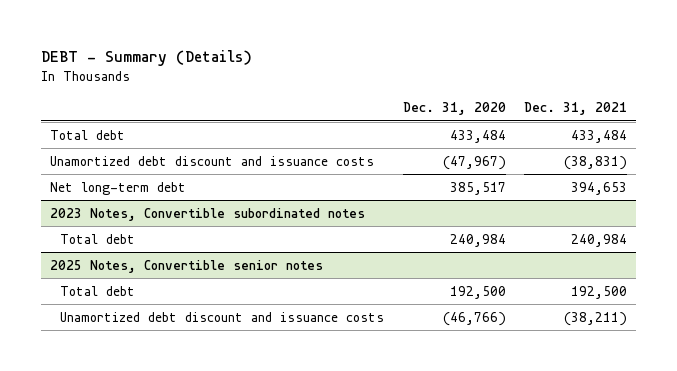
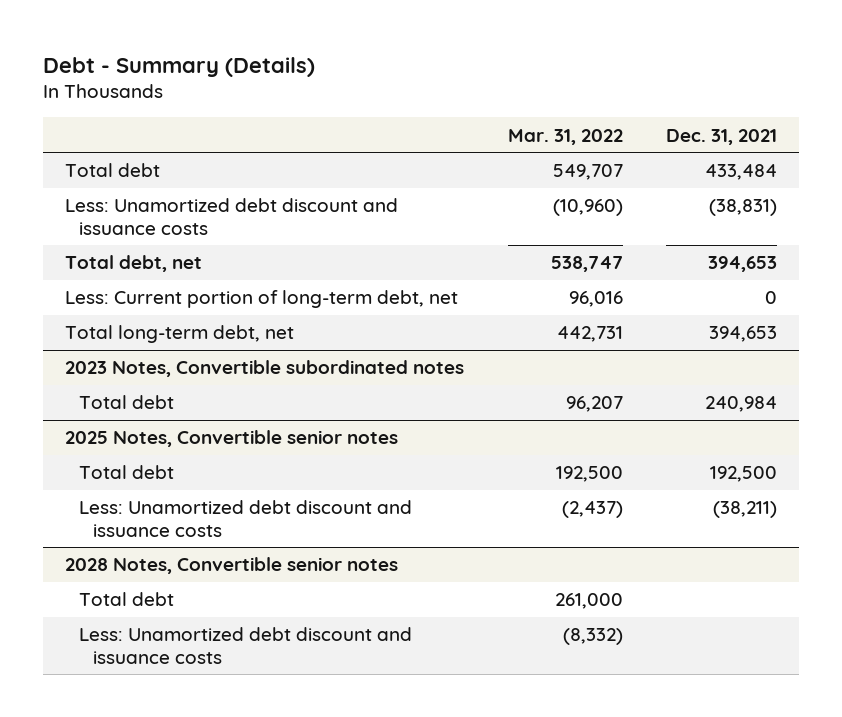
[41,50,253,67] DEBT - Summary (Details) -> [43,56,316,77] Debt - Summary (Details)
[402,102,506,116] Dec. 31, 2020 -> none
none -> [507,128,623,145] Mar. 31, 2022
[50,155,375,166] Unamortized debt discount and issuance costs -> [65,198,399,235] Less: Unamortized debt discount and issuance costs
none -> [65,255,203,273] Total debt, net
none -> [65,290,459,309] Less: Current portion of long-term debt, net
[50,181,187,195] Net long-term debt -> [65,325,295,344] Total long-term debt, net
[60,311,385,322] Unamortized debt discount and issuance costs -> [79,500,413,537] Less: Unamortized debt discount and issuance costs
none -> [65,557,399,575] 2028 Notes, Convertible senior notes
none -> [79,592,175,607] Total debt
none -> [79,627,413,664] Less: Unamortized debt discount and issuance costs

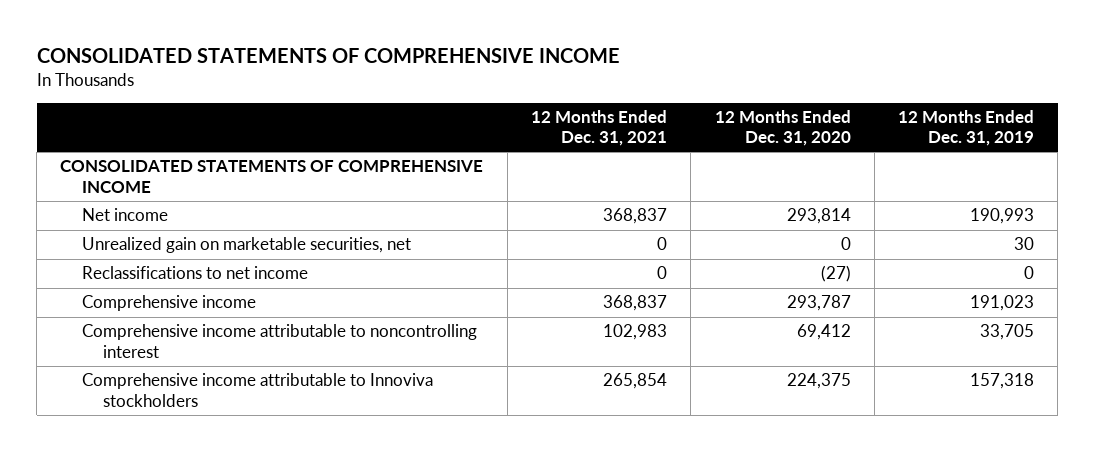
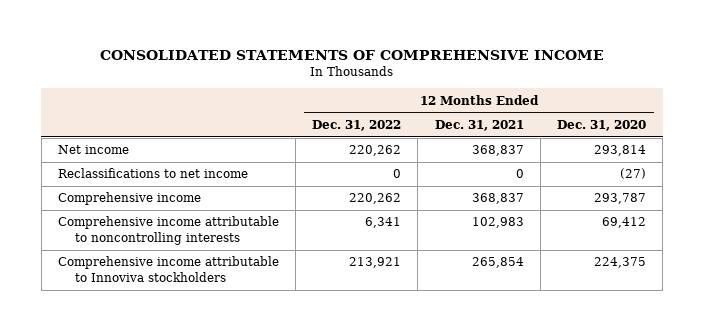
[898,109,1035,147] 12 Months Ended Dec. 31, 2019 -> none
none -> [312,119,402,131] Dec. 31, 2022
[60,160,484,193] CONSOLIDATED STATEMENTS OF COMPREHENSIVE INCOME -> none
[81,237,411,254] Unrealized gain on marketable securities, net -> none
[81,324,477,358] Comprehensive income attributable to noncontrolling interest -> [57,216,279,246] Comprehensive income attributable to noncontrolling interests

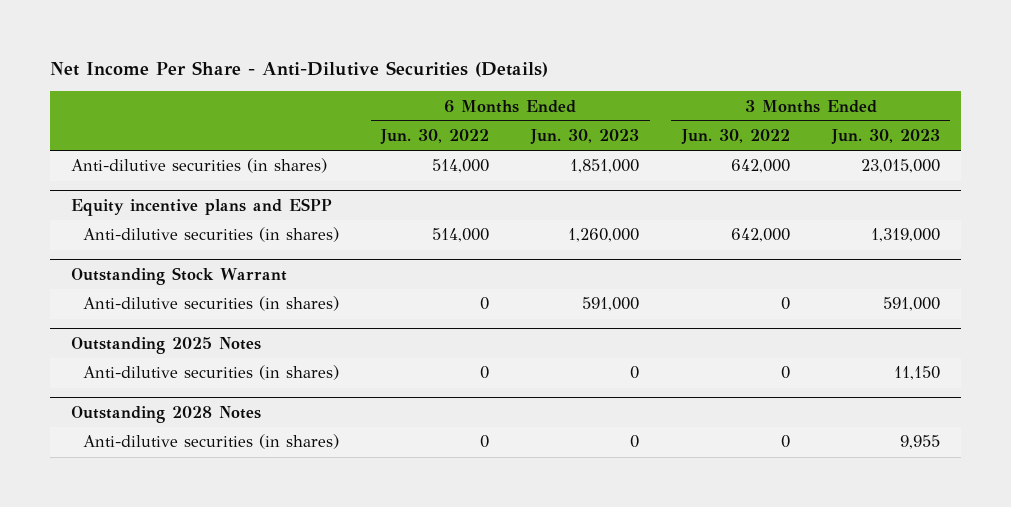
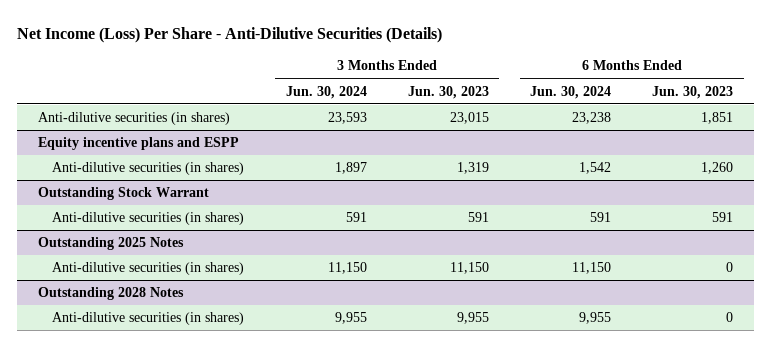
[49,60,548,77] Net Income Per Share - Anti-Dilutive Securities (Details) -> [17,26,443,43] Net Income (Loss) Per Share - Anti-Dilutive Securities (Details)
[380,129,490,145] Jun. 30, 2022 -> none
[680,129,790,145] Jun. 30, 2022 -> none
none -> [285,85,367,99] Jun. 30, 2024
none -> [530,85,612,99] Jun. 30, 2024
[570,159,640,174] 1,851,000 -> [701,112,734,125] 1,851
[860,159,940,174] 23,015,000 -> [449,112,489,125] 23,015
[568,228,640,243] 1,260,000 -> [701,162,734,175] 1,260
[870,228,940,243] 1,319,000 -> [456,162,489,175] 1,319
[582,297,640,312] 591,000 -> [712,212,734,223] 591
[882,297,940,312] 591,000 -> [467,212,489,223] 591

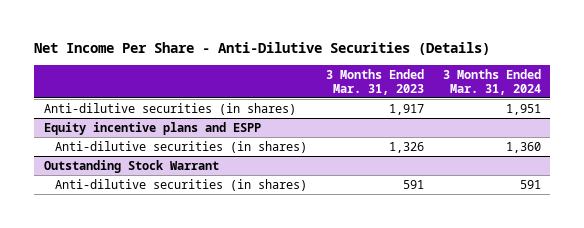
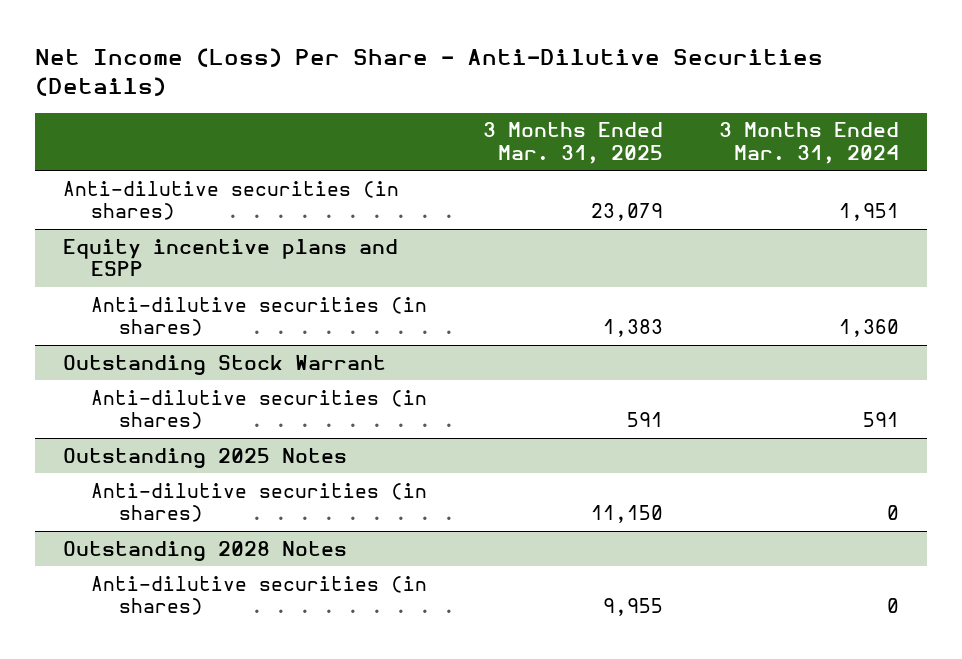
[34,41,491,55] Net Income Per Share - Anti-Dilutive Securities (Details) -> [35,47,824,96] Net Income (Loss) Per Share - Anti-Dilutive Securities (Details)
[325,68,424,95] 3 Months Ended Mar. 31, 2023 -> none
none -> [483,122,664,164] 3 Months Ended Mar. 31, 2025
none -> [63,447,348,468] Outstanding 2025 Notes
none -> [91,482,428,523] Anti-dilutive securities (in shares)
none -> [63,540,348,561] Outstanding 2028 Notes
none -> [91,575,428,616] Anti-dilutive securities (in shares)

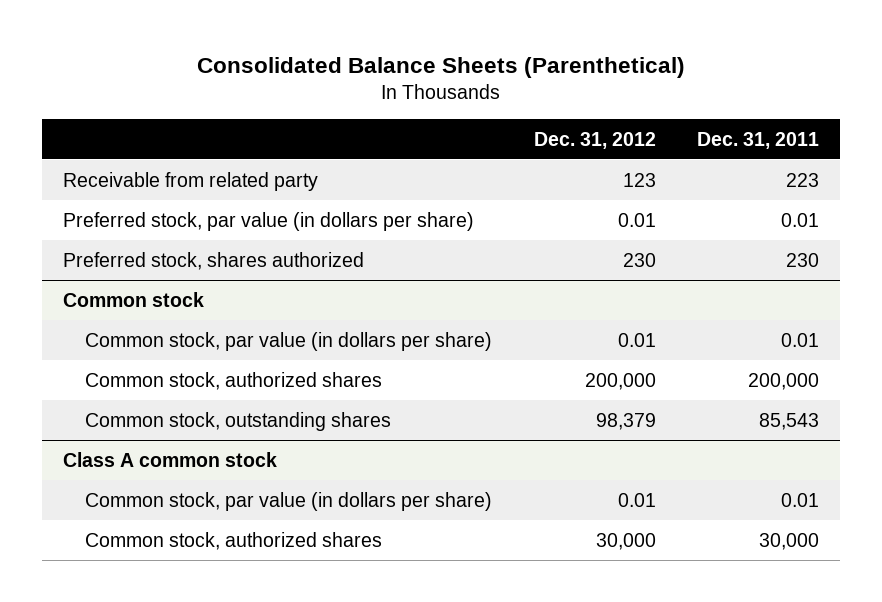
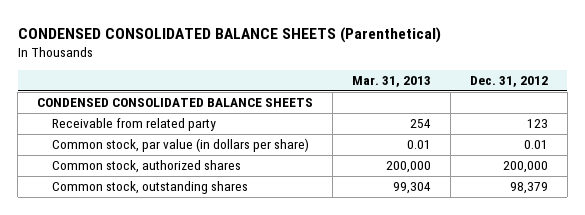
[197,56,686,78] Consolidated Balance Sheets (Parenthetical) -> [17,26,441,43] CONDENSED CONSOLIDATED BALANCE SHEETS (Parenthetical)
[697,131,820,149] Dec. 31, 2011 -> none
none -> [352,76,432,88] Mar. 31, 2013
none -> [37,98,314,108] CONDENSED CONSOLIDATED BALANCE SHEETS
[62,211,474,231] Preferred stock, par value (in dollars per share) -> none
[62,251,364,270] Preferred stock, shares authorized -> none
[62,291,204,307] Common stock -> none
[62,451,277,467] Class A common stock -> none
[85,491,493,511] Common stock, par value (in dollars per share) -> none
[85,531,383,550] Common stock, authorized shares -> none

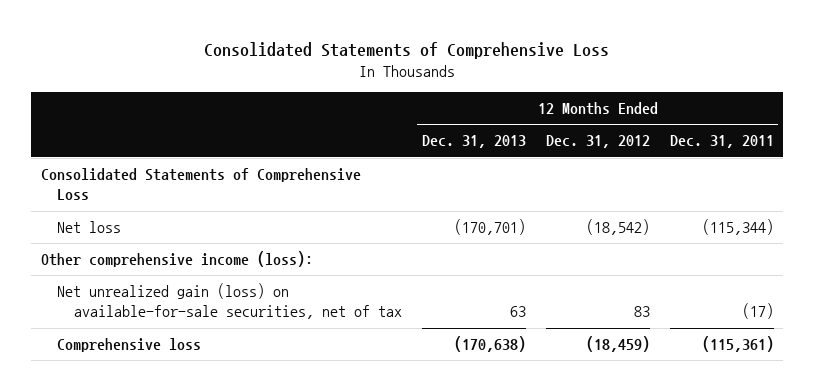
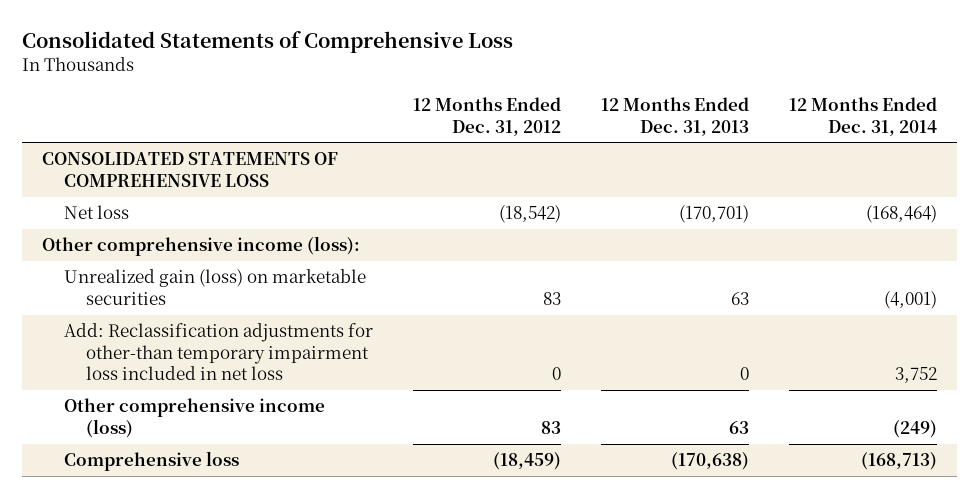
[669,135,774,149] Dec. 31, 2011 -> none
none -> [789,97,938,136] 12 Months Ended Dec. 31, 2014
[40,168,361,201] Consolidated Statements of Comprehensive Loss -> [41,152,338,187] CONSOLIDATED STATEMENTS OF COMPREHENSIVE LOSS
[57,283,403,320] Net unrealized gain (loss) on available-for-sale securities, net of tax -> [63,269,366,305] Unrealized gain (loss) on marketable securities
none -> [63,323,373,381] Add: Reclassification adjustments for other-than temporary impairment loss included in net loss
none -> [63,398,325,438] Other comprehensive income (loss)

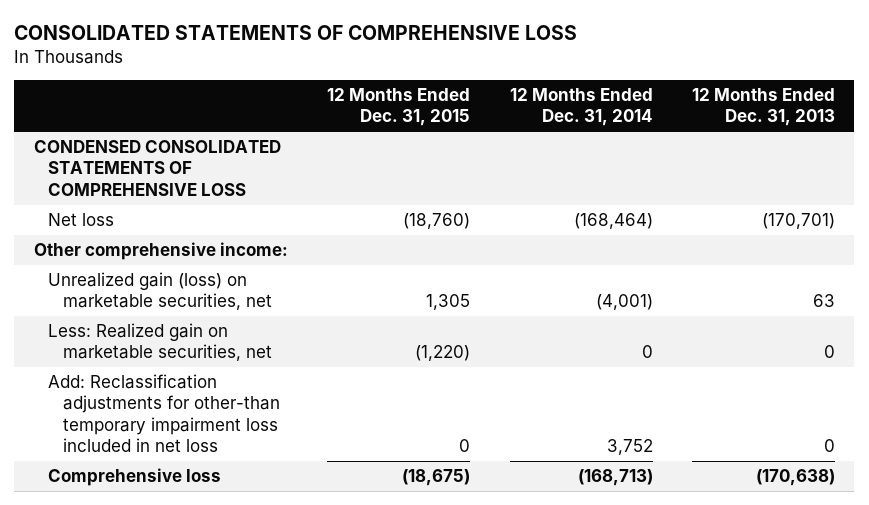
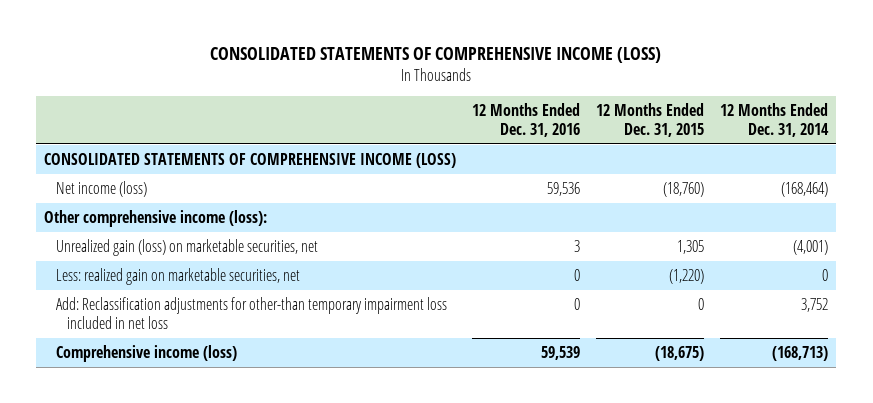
[14,25,578,41] CONSOLIDATED STATEMENTS OF COMPREHENSIVE LOSS -> [210,47,662,64] CONSOLIDATED STATEMENTS OF COMPREHENSIVE INCOME (LOSS)
[691,87,835,127] 12 Months Ended Dec. 31, 2013 -> none
none -> [472,103,581,138] 12 Months Ended Dec. 31, 2016
[34,140,282,196] CONDENSED CONSOLIDATED STATEMENTS OF COMPREHENSIVE LOSS -> [44,152,457,168] CONSOLIDATED STATEMENTS OF COMPREHENSIVE INCOME (LOSS)
[48,213,115,227] Net loss -> [55,180,147,197] Net income (loss)
[34,242,289,261] Other comprehensive income: -> [44,209,268,227] Other comprehensive income (loss):
[48,323,272,362] Less: Realized gain on marketable securities, net -> [55,267,300,285] Less: realized gain on marketable securities, net
[48,468,222,487] Comprehensive loss -> [55,344,237,362] Comprehensive income (loss)

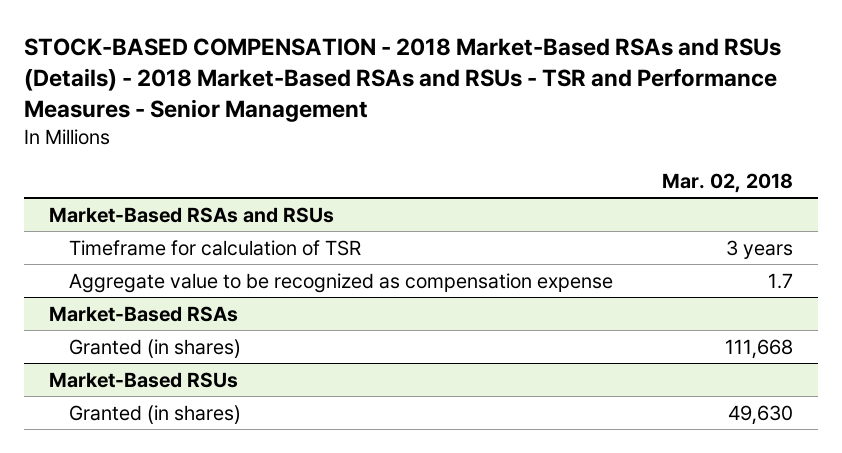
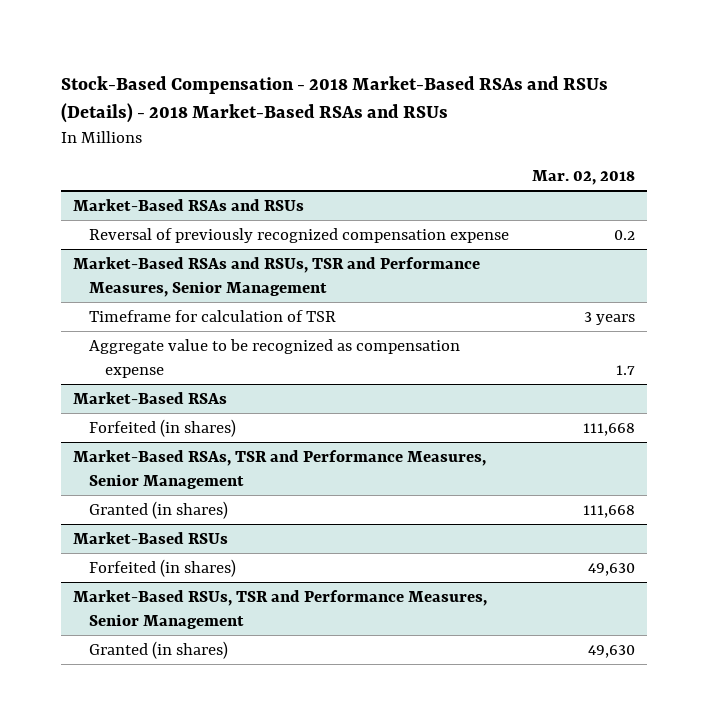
[24,38,782,122] STOCK-BASED COMPENSATION - 2018 Market-Based RSAs and RSUs (Details) - 2018 Market-Based RSAs and RSUs - TSR and Performance Measures - Senior Management -> [61,75,609,124] Stock-Based Compensation - 2018 Market-Based RSAs and RSUs (Details) - 2018 Market-Based RSAs and RSUs
none -> [89,227,510,243] Reversal of previously recognized compensation expense
none -> [72,256,480,297] Market-Based RSAs and RSUs, TSR and Performance Measures, Senior Management
none -> [89,418,237,437] Forfeited (in shares)
none -> [72,449,486,489] Market-Based RSAs, TSR and Performance Measures, Senior Management
none -> [89,558,237,577] Forfeited (in shares)
none -> [72,589,487,629] Market-Based RSUs, TSR and Performance Measures, Senior Management

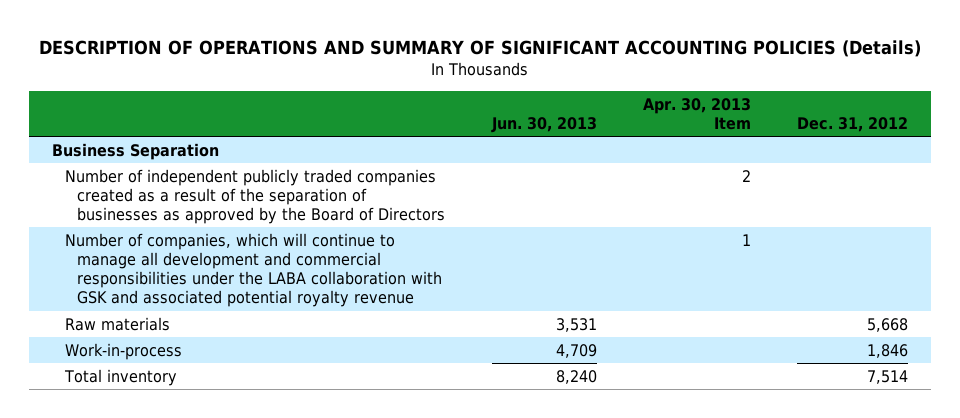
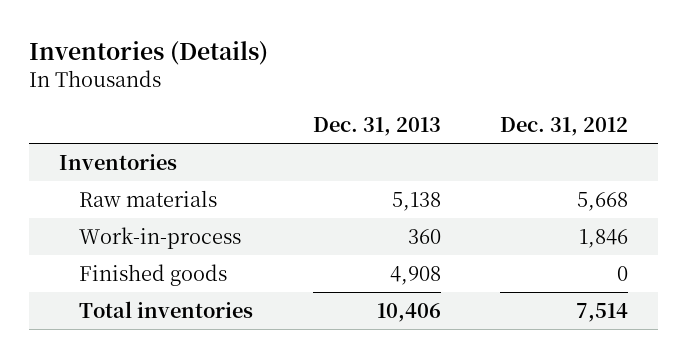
[39,39,922,57] DESCRIPTION OF OPERATIONS AND SUMMARY OF SIGNIFICANT ACCOUNTING POLICIES (Details) -> [29,40,269,65] Inventories (Details)
[490,117,597,134] Jun. 30, 2013 -> none
[642,97,751,131] Apr. 30, 2013 Item -> none
none -> [312,117,441,137] Dec. 31, 2013
[52,142,220,160] Business Separation -> none
[64,168,446,225] Number of independent publicly traded companies created as a result of the separation of businesses as approved by the Board of Directors -> none
[64,232,443,308] Number of companies, which will continue to manage all development and commercial responsibilities under the LABA collaboration with GSK and associated potential royalty revenue -> none
none -> [58,153,177,170] Inventories
none -> [79,263,228,286] Finished goods
[63,368,177,386] Total inventory -> [79,300,254,318] Total inventories

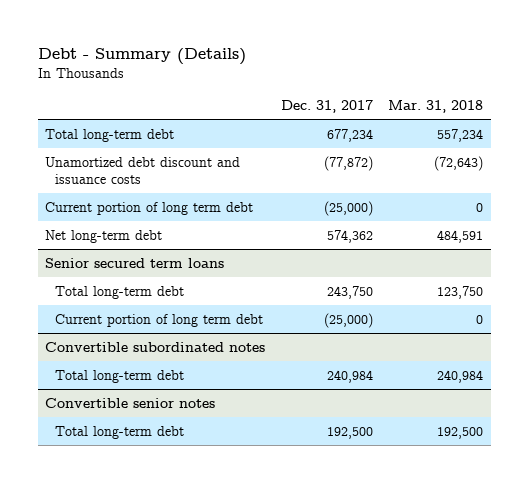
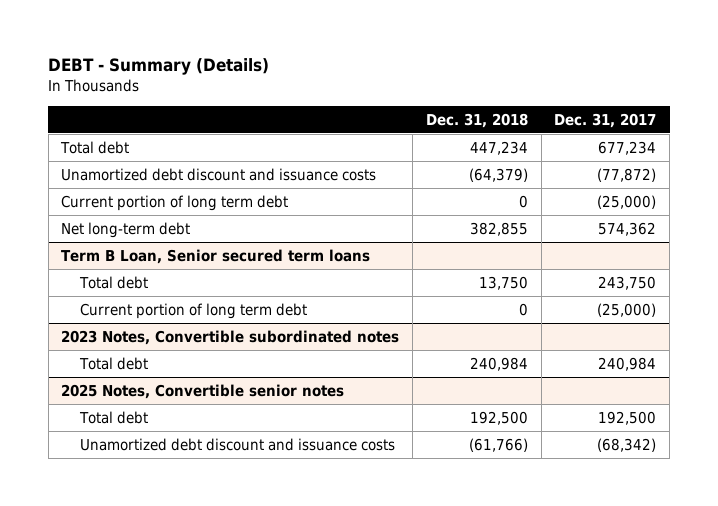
[37,48,246,66] Debt - Summary (Details) -> [48,58,270,76] DEBT - Summary (Details)
[388,100,484,114] Mar. 31, 2018 -> none
none -> [425,112,528,128] Dec. 31, 2018
[45,128,175,142] Total long-term debt -> [60,140,130,154] Total debt
[45,257,225,268] Senior secured term loans -> [61,248,371,264] Term B Loan, Senior secured term loans
[55,285,185,299] Total long-term debt -> [78,275,148,289] Total debt
[45,341,266,352] Convertible subordinated notes -> [61,329,400,345] 2023 Notes, Convertible subordinated notes
[55,369,185,383] Total long-term debt -> [78,356,148,370] Total debt
[45,397,216,408] Convertible senior notes -> [61,383,345,399] 2025 Notes, Convertible senior notes
[55,425,185,439] Total long-term debt -> [78,410,148,424] Total debt
none -> [79,437,395,451] Unamortized debt discount and issuance costs

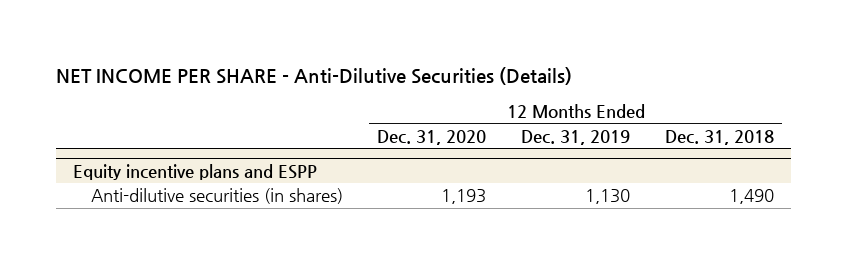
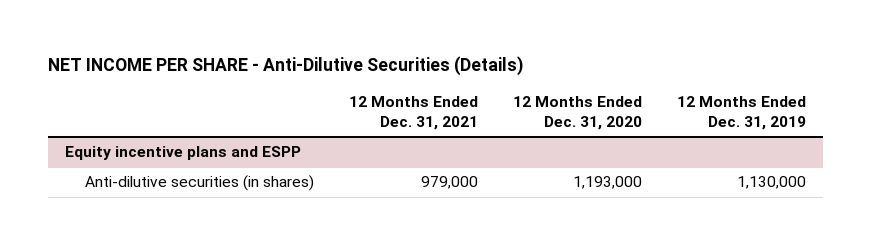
[664,129,774,145] Dec. 31, 2018 -> none
none -> [348,96,478,130] 12 Months Ended Dec. 31, 2021
[441,189,487,205] 1,193 -> [572,176,642,190] 1,193,000
[585,189,631,205] 1,130 -> [736,176,806,190] 1,130,000

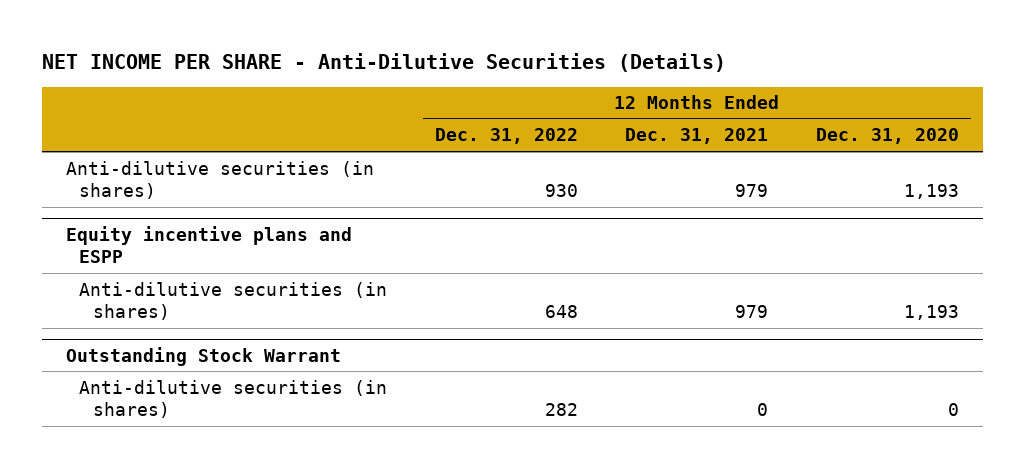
[676,96,806,130] 12 Months Ended Dec. 31, 2019 -> none
none -> [434,128,578,145] Dec. 31, 2022
none -> [66,160,375,199] Anti-dilutive securities (in shares)
[420,176,478,190] 979,000 -> [735,304,769,318] 979
[572,176,642,190] 1,193,000 -> [903,304,959,320] 1,193
none -> [66,346,342,366] Outstanding Stock Warrant
none -> [79,379,388,418] Anti-dilutive securities (in shares)

